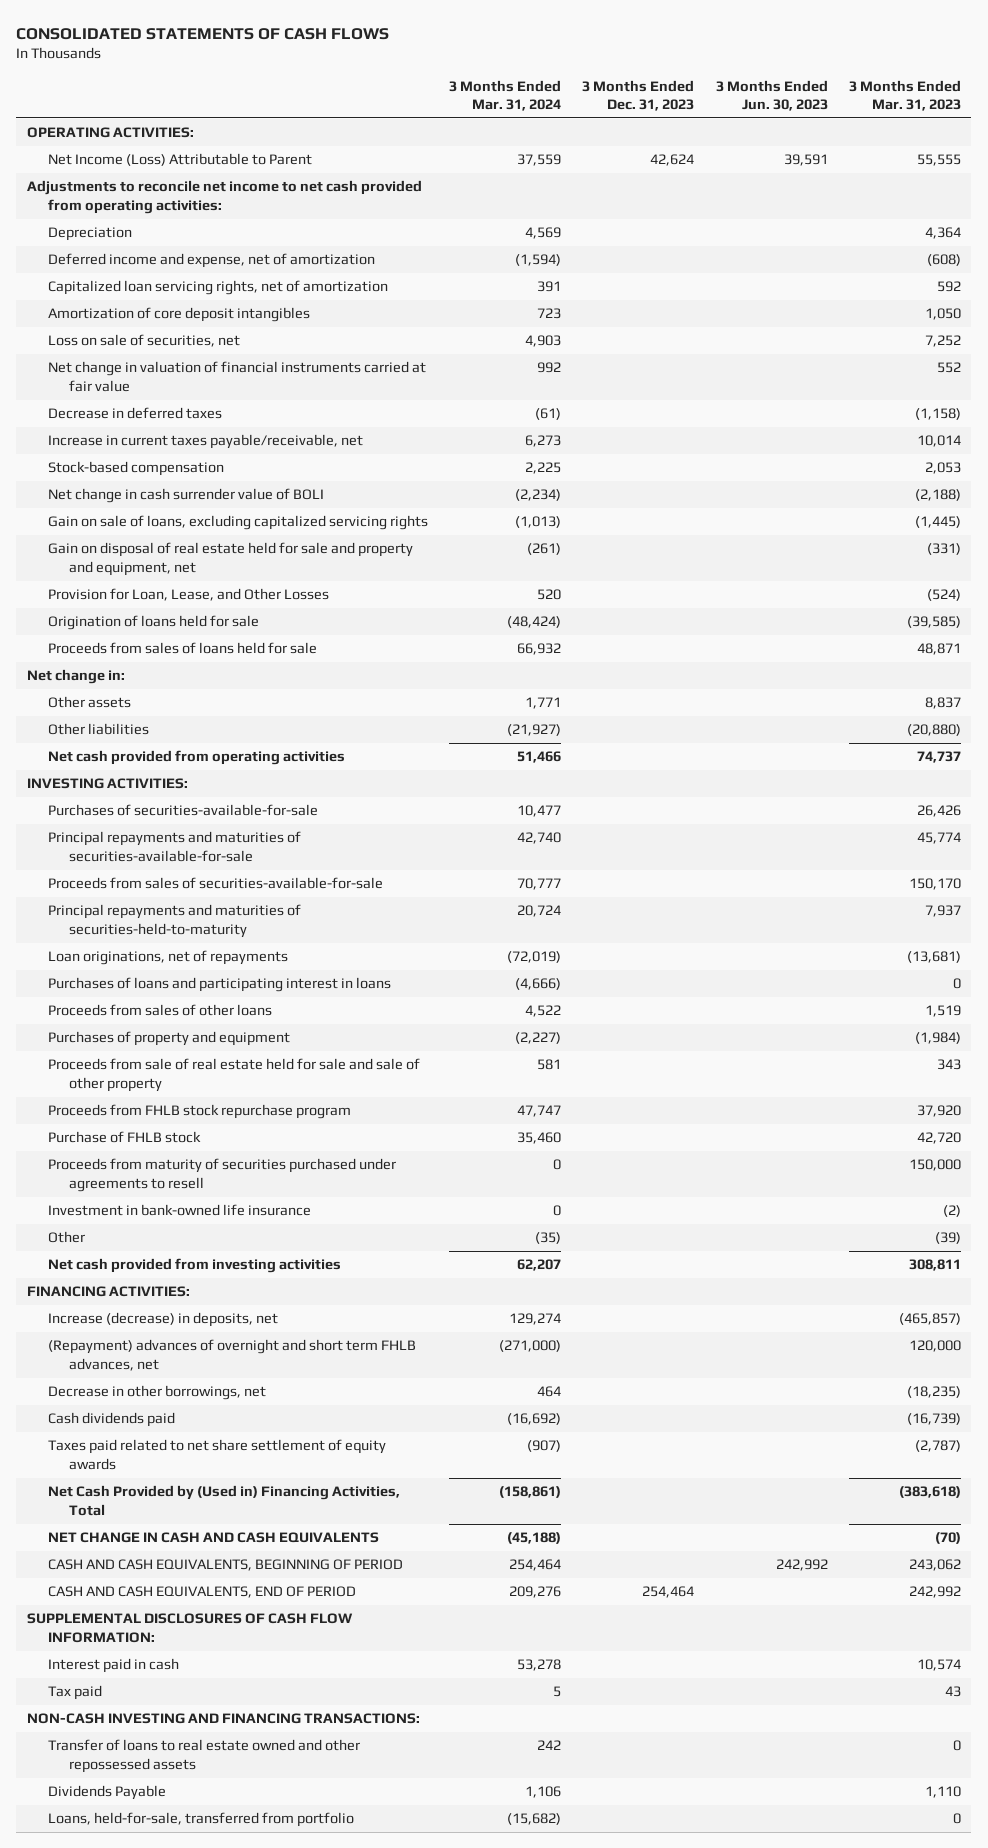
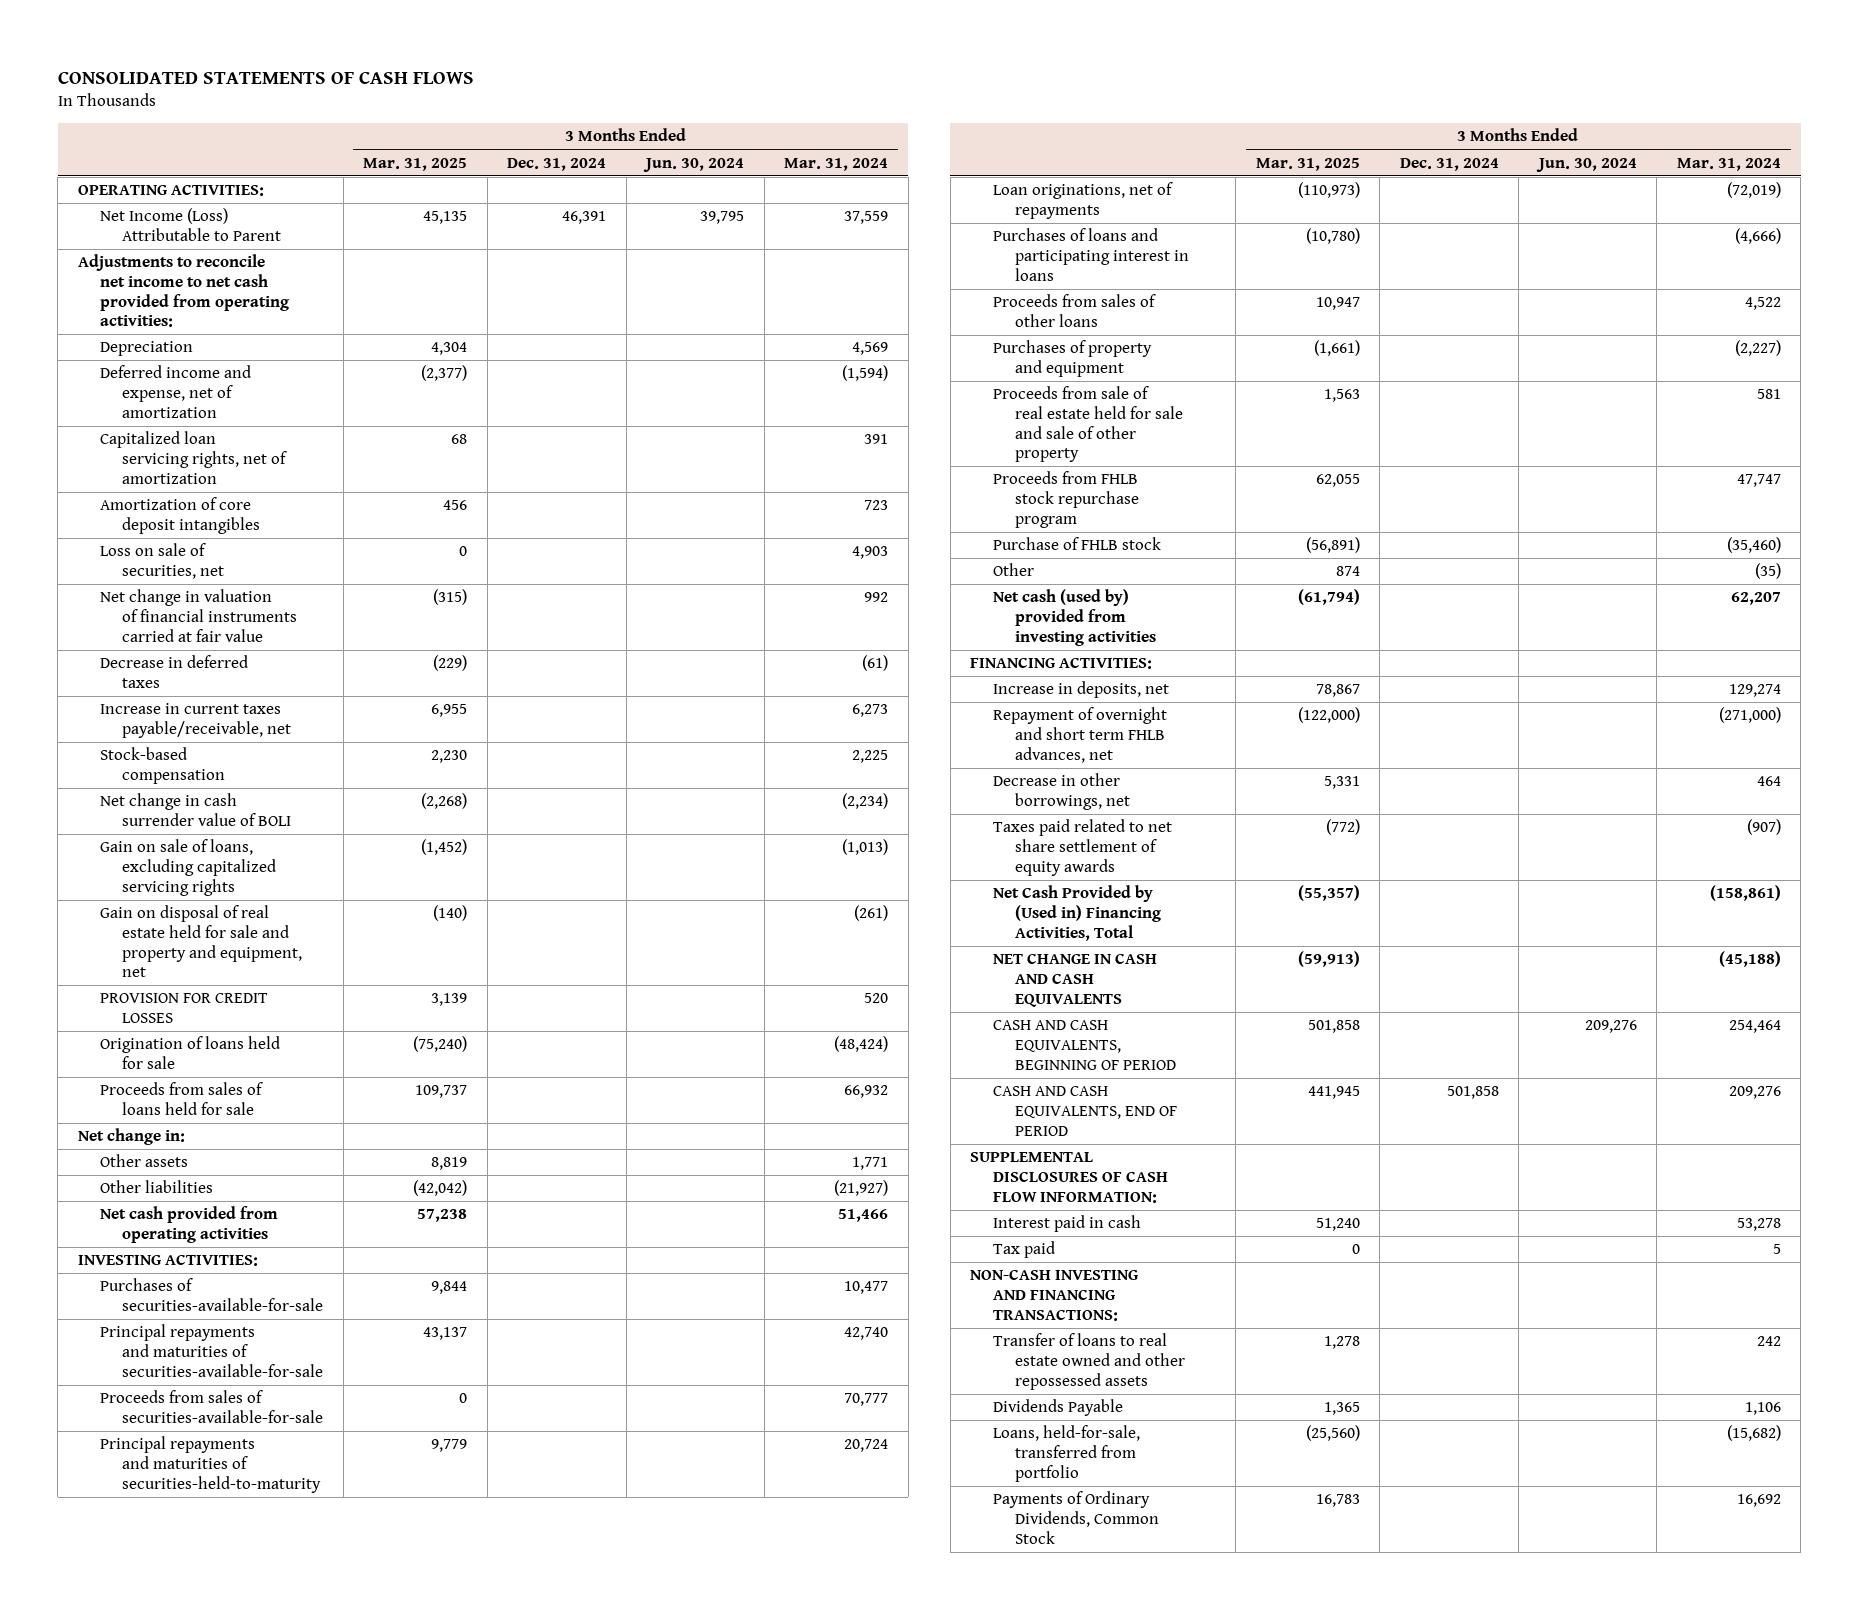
[582,79,695,112] 3 Months Ended Dec. 31, 2023 -> none
[715,79,828,112] 3 Months Ended Jun. 30, 2023 -> none
[848,79,961,112] 3 Months Ended Mar. 31, 2023 -> none
none -> [363,157,468,171] Mar. 31, 2025
none -> [507,157,607,171] Dec. 31, 2024
none -> [643,157,745,172] Jun. 30, 2024
[48,588,330,602] Provision for Loan, Lease, and Other Losses -> [100,993,269,1024] PROVISION FOR CREDIT LOSSES
[48,1158,397,1192] Proceeds from maturity of securities purchased under agreements to resell -> none
[48,1204,312,1217] Investment in bank-owned life insurance -> none
[517,1132,562,1145] 35,460 -> [1726,537,1781,554] (35,460)
[48,1258,342,1274] Net cash provided from investing activities -> [992,589,1156,646] Net cash (used by) provided from investing activities
[48,1312,279,1328] Increase (decrease) in deposits, net -> [992,681,1169,699] Increase in deposits, net
[48,1339,417,1371] (Repayment) advances of overnight and short term FHLB advances, net -> [992,707,1167,763] Repayment of overnight and short term FHLB advances, net
[48,1412,176,1428] Cash dividends paid -> none
none -> [992,1491,1159,1544] Payments of Ordinary Dividends, Common Stock

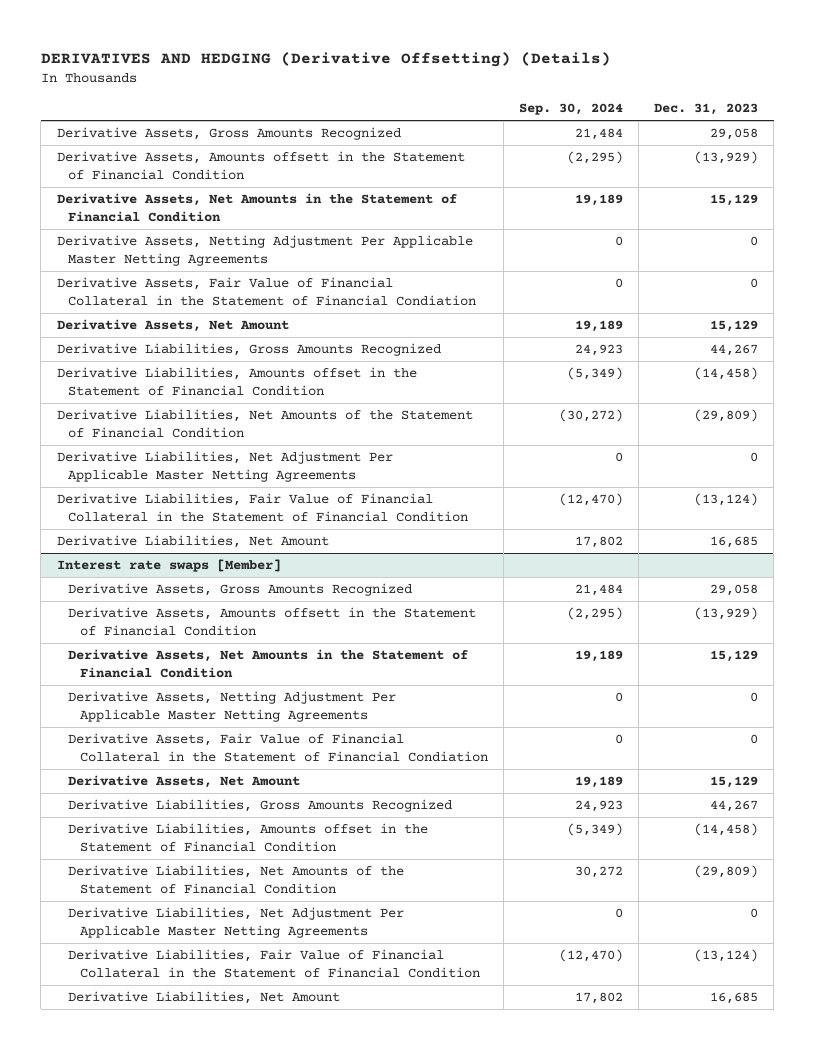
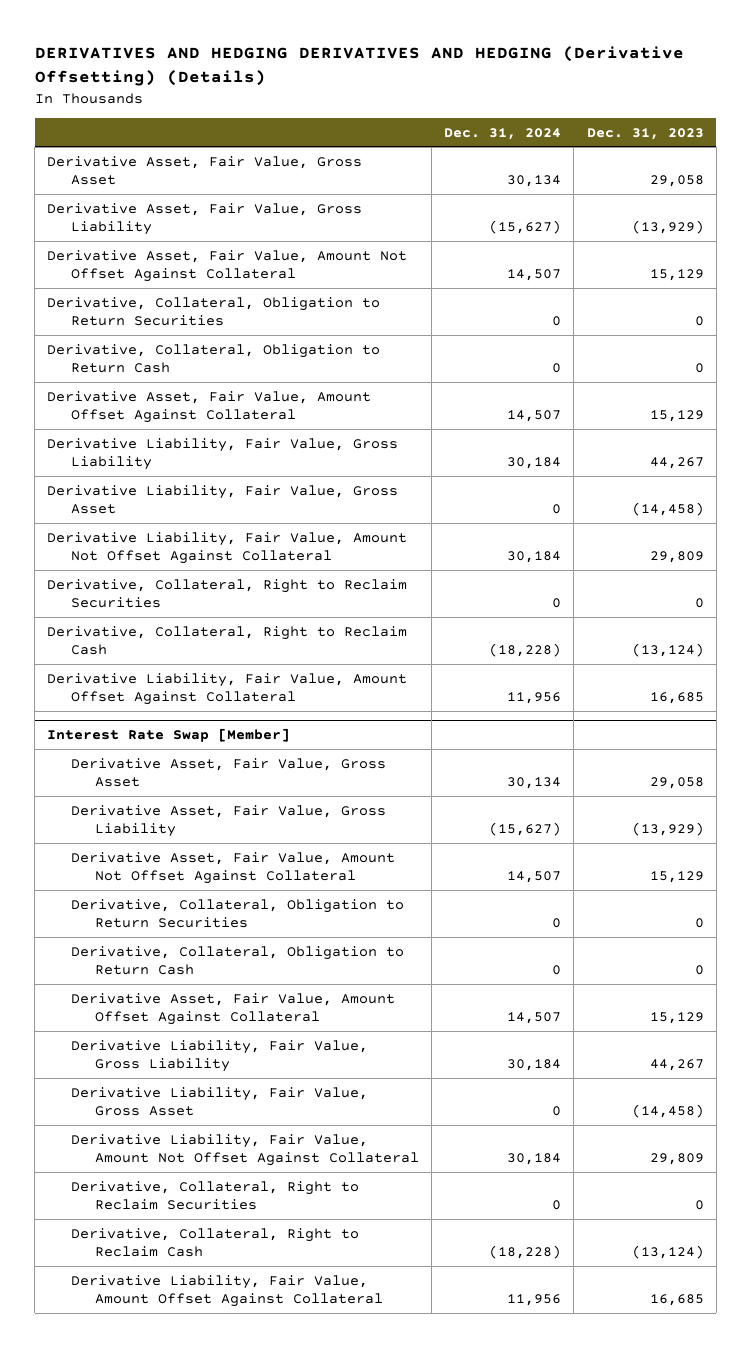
[40,51,611,67] DERIVATIVES AND HEDGING (Derivative Offsetting) (Details) -> [34,46,684,87] DERIVATIVES AND HEDGING DERIVATIVES AND HEDGING (Derivative Offsetting) (Details)
[518,103,623,116] Sep. 30, 2024 -> none
none -> [444,127,562,140] Dec. 31, 2024
[56,409,473,439] Derivative Liabilities, Net Amounts of the Statement of Financial Condition -> none
[68,865,405,895] Derivative Liabilities, Net Amounts of the Statement of Financial Condition -> none
[56,127,401,141] Derivative Assets, Gross Amounts Recognized -> [47,155,363,185] Derivative Asset, Fair Value, Gross Asset
[56,151,465,181] Derivative Assets, Amounts offsett in the Statement of Financial Condition -> [47,202,363,235] Derivative Asset, Fair Value, Gross Liability
[56,193,457,223] Derivative Assets, Net Amounts in the Statement of Financial Condition -> [47,249,408,282] Derivative Asset, Fair Value, Amount Not Offset Against Collateral
[56,235,473,267] Derivative Assets, Netting Adjustment Per Applicable Master Netting Agreements -> [47,296,381,326] Derivative, Collateral, Obligation to Return Securities
[56,277,477,307] Derivative Assets, Fair Value of Financial Collateral in the Statement of Financial Condiation -> [47,343,381,373] Derivative, Collateral, Obligation to Return Cash
[56,319,289,333] Derivative Assets, Net Amount -> [47,390,372,423] Derivative Asset, Fair Value, Amount Offset Against Collateral
[56,343,441,357] Derivative Liabilities, Gross Amounts Recognized -> [47,437,399,470] Derivative Liability, Fair Value, Gross Liability
[56,367,417,397] Derivative Liabilities, Amounts offset in the Statement of Financial Condition -> [47,484,399,514] Derivative Liability, Fair Value, Gross Asset
none -> [47,531,408,564] Derivative Liability, Fair Value, Amount Not Offset Against Collateral
[56,451,393,483] Derivative Liabilities, Net Adjustment Per Applicable Master Netting Agreements -> [47,578,408,608] Derivative, Collateral, Right to Reclaim Securities
[56,493,469,523] Derivative Liabilities, Fair Value of Financial Collateral in the Statement of Financial Condition -> [47,625,408,655] Derivative, Collateral, Right to Reclaim Cash
[56,535,329,549] Derivative Liabilities, Net Amount -> [47,672,408,705] Derivative Liability, Fair Value, Amount Offset Against Collateral
[56,559,281,573] Interest rate swaps [Member] -> [47,727,291,742] Interest Rate Swap [Member]
[68,583,413,597] Derivative Assets, Gross Amounts Recognized -> [71,757,387,787] Derivative Asset, Fair Value, Gross Asset
[68,607,477,637] Derivative Assets, Amounts offsett in the Statement of Financial Condition -> [71,804,387,837] Derivative Asset, Fair Value, Gross Liability
[68,649,469,679] Derivative Assets, Net Amounts in the Statement of Financial Condition -> [71,851,396,884] Derivative Asset, Fair Value, Amount Not Offset Against Collateral
[68,691,397,723] Derivative Assets, Netting Adjustment Per Applicable Master Netting Agreements -> [71,898,405,928] Derivative, Collateral, Obligation to Return Securities
[68,733,488,763] Derivative Assets, Fair Value of Financial Collateral in the Statement of Financial Condiation -> [71,945,405,975] Derivative, Collateral, Obligation to Return Cash
[68,775,301,789] Derivative Assets, Net Amount -> [71,992,396,1025] Derivative Asset, Fair Value, Amount Offset Against Collateral
[68,799,453,813] Derivative Liabilities, Gross Amounts Recognized -> [71,1039,369,1072] Derivative Liability, Fair Value, Gross Liability
[68,823,429,853] Derivative Liabilities, Amounts offset in the Statement of Financial Condition -> [71,1086,369,1116] Derivative Liability, Fair Value, Gross Asset
none -> [71,1133,419,1166] Derivative Liability, Fair Value, Amount Not Offset Against Collateral
[68,907,405,939] Derivative Liabilities, Net Adjustment Per Applicable Master Netting Agreements -> [71,1180,360,1210] Derivative, Collateral, Right to Reclaim Securities
[68,949,480,979] Derivative Liabilities, Fair Value of Financial Collateral in the Statement of Financial Condition -> [71,1227,360,1257] Derivative, Collateral, Right to Reclaim Cash
[68,991,341,1005] Derivative Liabilities, Net Amount -> [71,1274,383,1307] Derivative Liability, Fair Value, Amount Offset Against Collateral

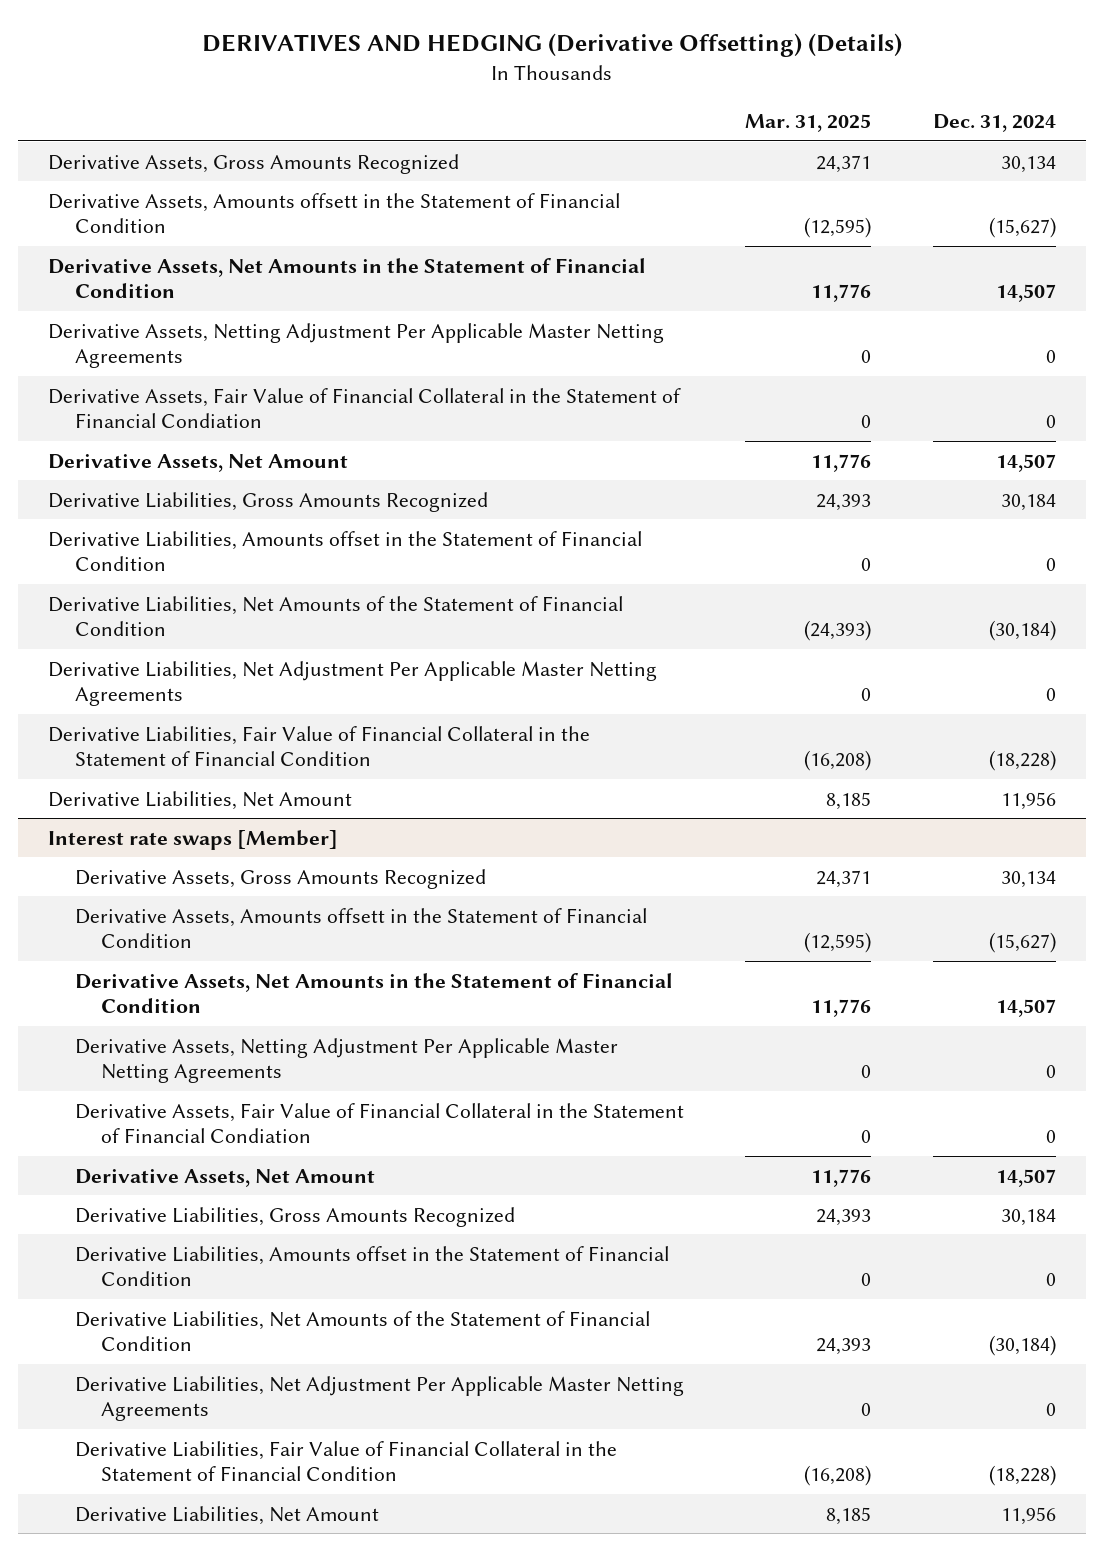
[34,46,684,87] DERIVATIVES AND HEDGING DERIVATIVES AND HEDGING (Derivative Offsetting) (Details) -> [201,32,902,57] DERIVATIVES AND HEDGING (Derivative Offsetting) (Details)
[586,127,704,140] Dec. 31, 2023 -> none
none -> [745,113,872,132] Mar. 31, 2025
[47,531,408,564] Derivative Liability, Fair Value, Amount Not Offset Against Collateral -> none
[71,1133,419,1166] Derivative Liability, Fair Value, Amount Not Offset Against Collateral -> none
[47,155,363,185] Derivative Asset, Fair Value, Gross Asset -> [48,153,460,174] Derivative Assets, Gross Amounts Recognized
[47,202,363,235] Derivative Asset, Fair Value, Gross Liability -> [48,192,621,234] Derivative Assets, Amounts offsett in the Statement of Financial Condition
[47,249,408,282] Derivative Asset, Fair Value, Amount Not Offset Against Collateral -> [48,257,647,299] Derivative Assets, Net Amounts in the Statement of Financial Condition
[47,296,381,326] Derivative, Collateral, Obligation to Return Securities -> [48,322,665,369] Derivative Assets, Netting Adjustment Per Applicable Master Netting Agreements
[47,343,381,373] Derivative, Collateral, Obligation to Return Cash -> [48,387,682,429] Derivative Assets, Fair Value of Financial Collateral in the Statement of Financial Condiation
[47,390,372,423] Derivative Asset, Fair Value, Amount Offset Against Collateral -> [48,453,349,472] Derivative Assets, Net Amount
[47,437,399,470] Derivative Liability, Fair Value, Gross Liability -> [48,491,489,512] Derivative Liabilities, Gross Amounts Recognized
[47,484,399,514] Derivative Liability, Fair Value, Gross Asset -> [48,530,643,572] Derivative Liabilities, Amounts offset in the Statement of Financial Condition
none -> [48,595,624,637] Derivative Liabilities, Net Amounts of the Statement of Financial Condition
[47,578,408,608] Derivative, Collateral, Right to Reclaim Securities -> [48,660,658,707] Derivative Liabilities, Net Adjustment Per Applicable Master Netting Agreements
[47,625,408,655] Derivative, Collateral, Right to Reclaim Cash -> [48,725,591,767] Derivative Liabilities, Fair Value of Financial Collateral in the Statement of Financial Condition
[47,672,408,705] Derivative Liability, Fair Value, Amount Offset Against Collateral -> [48,790,353,810] Derivative Liabilities, Net Amount
[47,727,291,742] Interest Rate Swap [Member] -> [48,829,339,850] Interest rate swaps [Member]
[71,757,387,787] Derivative Asset, Fair Value, Gross Asset -> [74,868,486,889] Derivative Assets, Gross Amounts Recognized
[71,804,387,837] Derivative Asset, Fair Value, Gross Liability -> [74,907,647,949] Derivative Assets, Amounts offsett in the Statement of Financial Condition
[71,851,396,884] Derivative Asset, Fair Value, Amount Not Offset Against Collateral -> [74,972,673,1014] Derivative Assets, Net Amounts in the Statement of Financial Condition
[71,898,405,928] Derivative, Collateral, Obligation to Return Securities -> [74,1037,618,1084] Derivative Assets, Netting Adjustment Per Applicable Master Netting Agreements
[71,945,405,975] Derivative, Collateral, Obligation to Return Cash -> [74,1102,684,1144] Derivative Assets, Fair Value of Financial Collateral in the Statement of Financial Condiation
[71,992,396,1025] Derivative Asset, Fair Value, Amount Offset Against Collateral -> [74,1168,375,1187] Derivative Assets, Net Amount
[71,1039,369,1072] Derivative Liability, Fair Value, Gross Liability -> [74,1206,515,1227] Derivative Liabilities, Gross Amounts Recognized
[71,1086,369,1116] Derivative Liability, Fair Value, Gross Asset -> [74,1245,669,1287] Derivative Liabilities, Amounts offset in the Statement of Financial Condition
none -> [74,1310,650,1352] Derivative Liabilities, Net Amounts of the Statement of Financial Condition
[71,1180,360,1210] Derivative, Collateral, Right to Reclaim Securities -> [74,1375,684,1422] Derivative Liabilities, Net Adjustment Per Applicable Master Netting Agreements
[71,1227,360,1257] Derivative, Collateral, Right to Reclaim Cash -> [74,1440,617,1482] Derivative Liabilities, Fair Value of Financial Collateral in the Statement of Financial Condition
[71,1274,383,1307] Derivative Liability, Fair Value, Amount Offset Against Collateral -> [74,1505,379,1525] Derivative Liabilities, Net Amount

